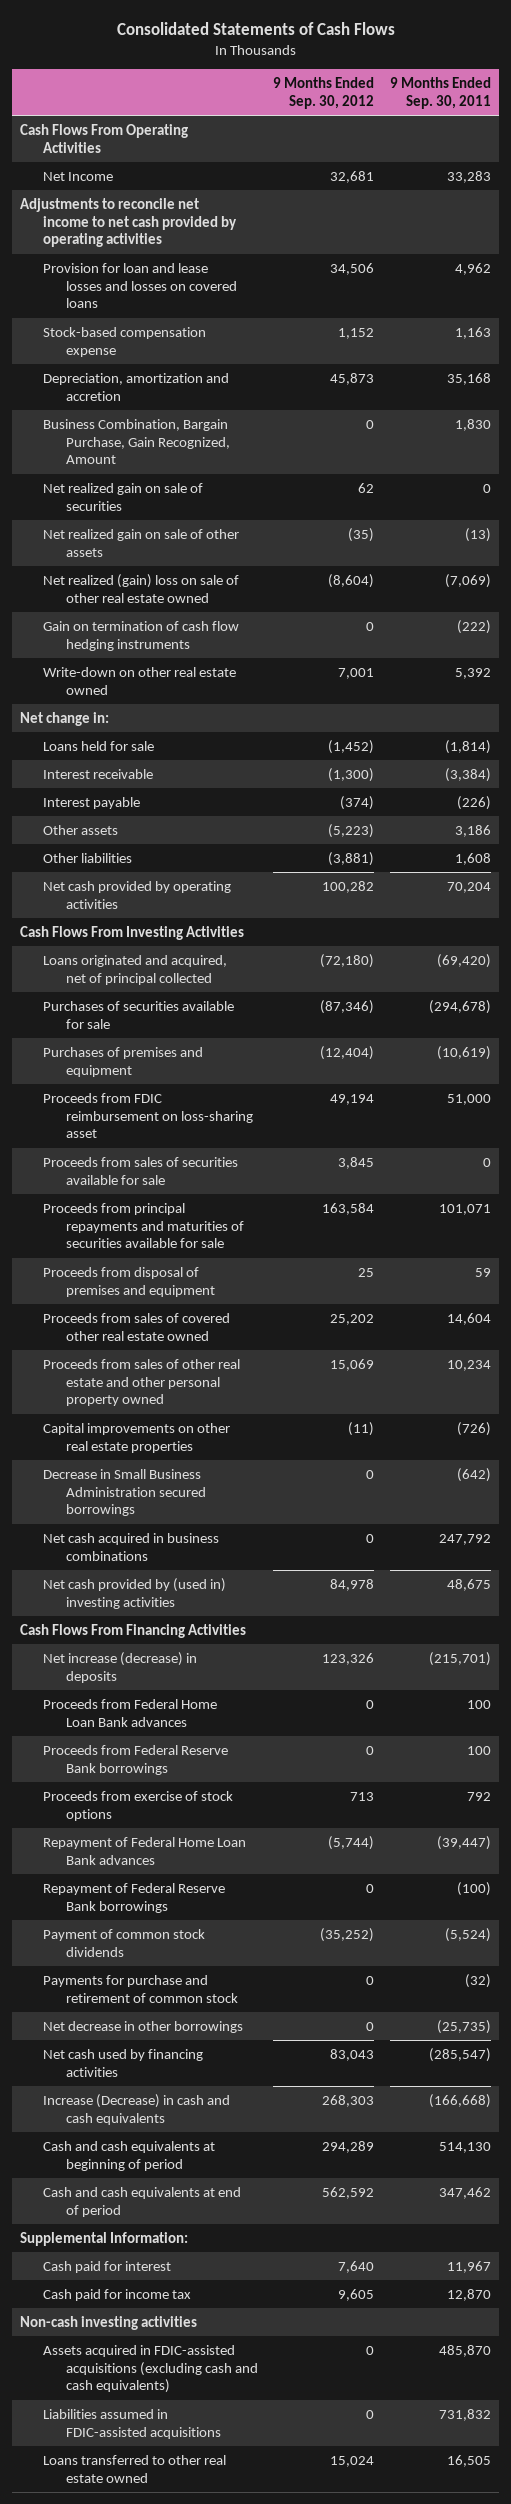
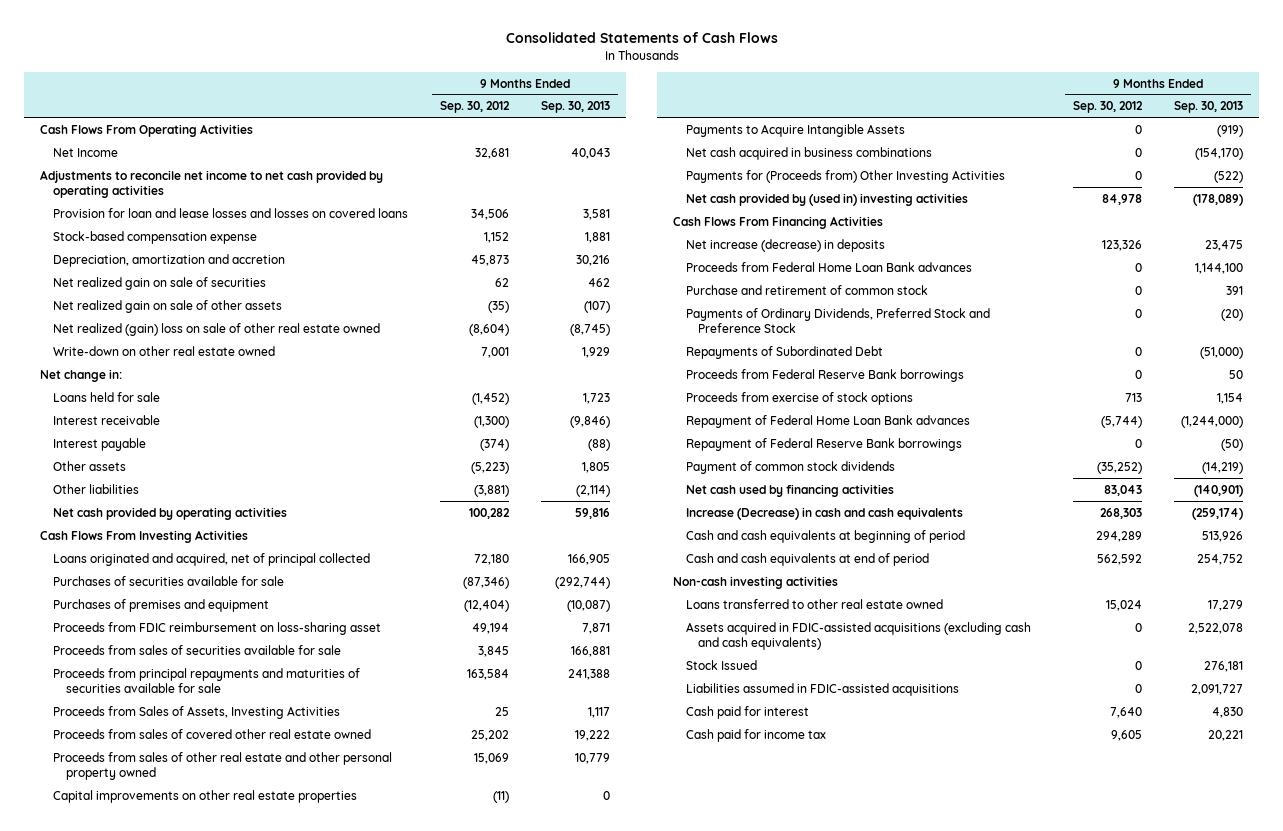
[390,77,492,109] 9 Months Ended Sep. 30, 2011 -> none
none -> [541,101,611,114] Sep. 30, 2013
[42,418,230,465] Business Combination, Bargain Purchase, Gain Recognized, Amount -> none
[42,620,239,651] Gain on termination of cash flow hedging instruments -> none
[320,953,375,968] (72,180) -> [474,553,510,565] 72,180
[42,1266,215,1297] Proceeds from disposal of premises and equipment -> none
none -> [53,705,341,719] Proceeds from Sales of Assets, Investing Activities
[42,1468,206,1517] Decrease in Small Business Administration secured borrowings -> none
none -> [685,123,905,137] Payments to Acquire Intangible Assets
none -> [685,169,1005,183] Payments for (Proceeds from) Other Investing Activities
none -> [685,284,928,295] Purchase and retirement of common stock
none -> [685,307,990,333] Payments of Ordinary Dividends, Preferred Stock and Preference Stock
none -> [685,345,883,359] Repayments of Subordinated Debt
[42,1974,238,2003] Payments for purchase and retirement of common stock -> none
[42,2020,243,2033] Net decrease in other borrowings -> none
[20,2231,189,2246] Supplemental Information: -> none
[42,2454,226,2483] Loans transferred to other real estate owned -> [685,598,943,609] Loans transferred to other real estate owned
none -> [685,659,757,670] Stock Issued
[42,2260,171,2273] Cash paid for interest -> [685,705,809,719] Cash paid for interest
[42,2288,191,2301] Cash paid for income tax -> [685,728,826,742] Cash paid for income tax

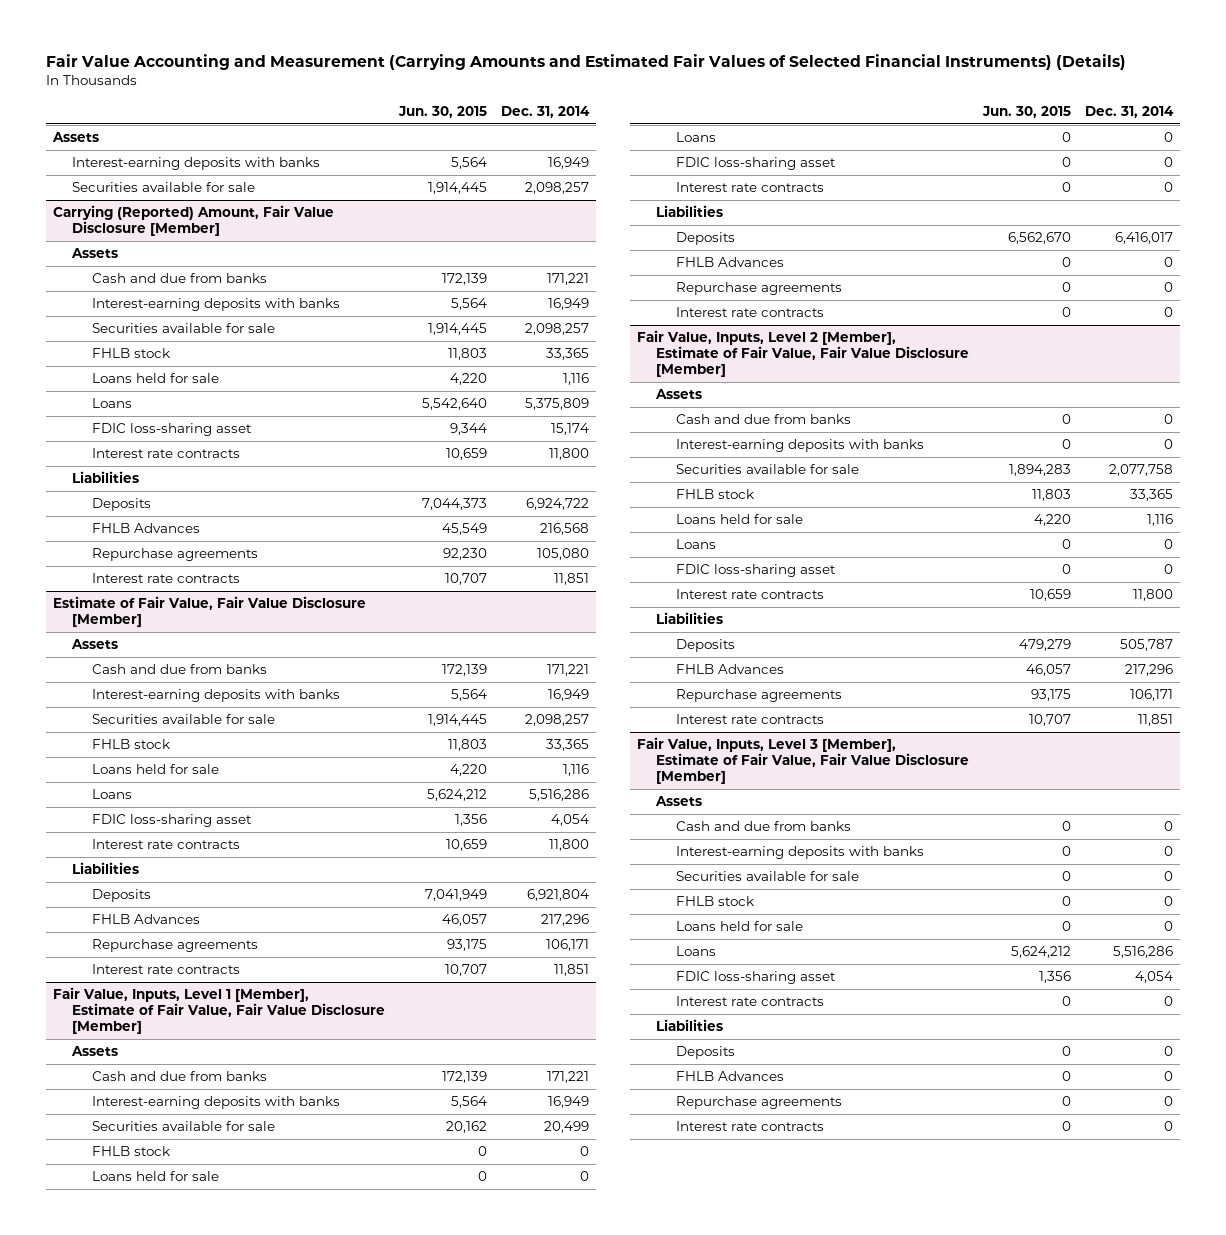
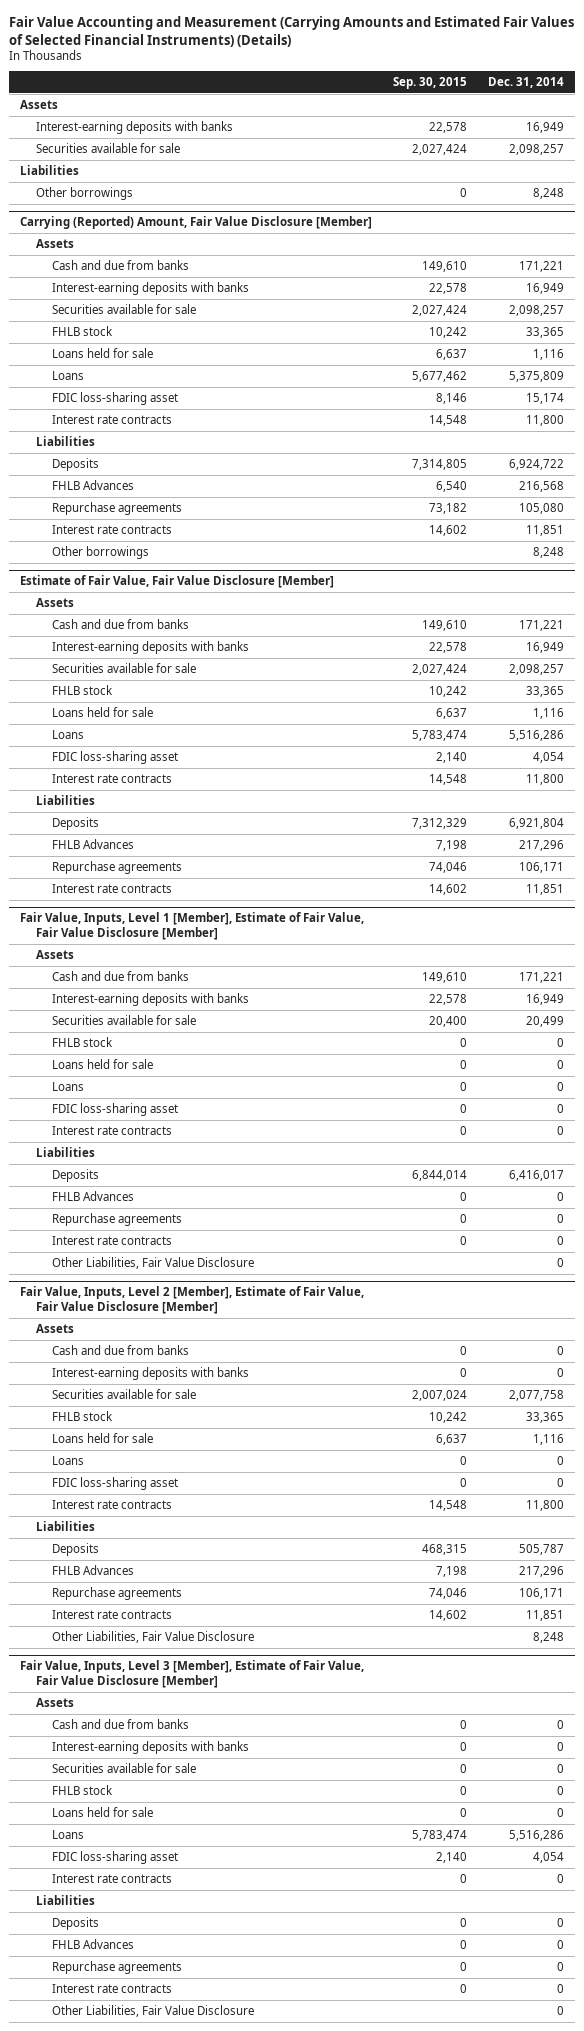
[398,105,488,118] Jun. 30, 2015 -> none
none -> [393,77,468,90] Sep. 30, 2015
none -> [19,164,79,175] Liabilities
none -> [36,186,134,200] Other borrowings
none -> [52,545,150,559] Other borrowings
none -> [52,1256,255,1269] Other Liabilities, Fair Value Disclosure
none -> [52,1630,255,1643] Other Liabilities, Fair Value Disclosure
none -> [52,2004,255,2017] Other Liabilities, Fair Value Disclosure

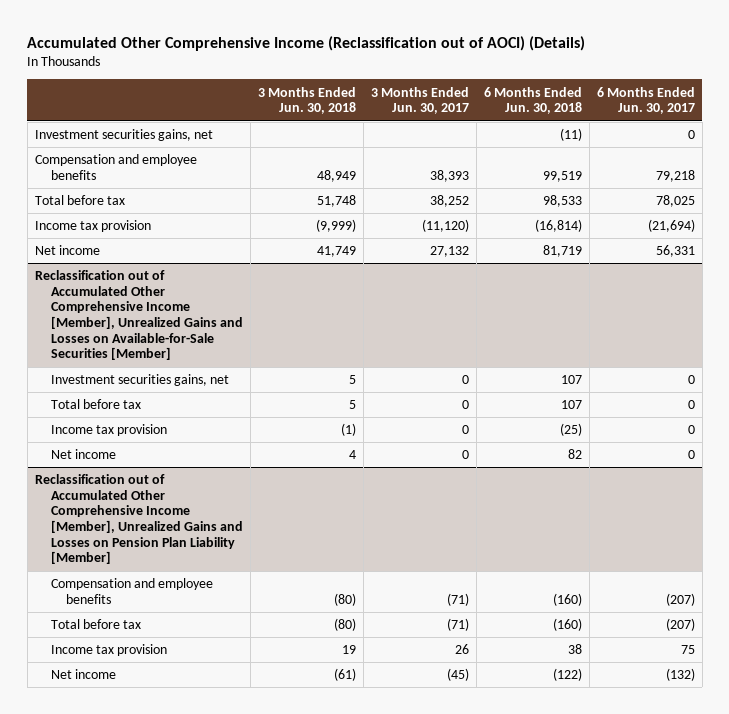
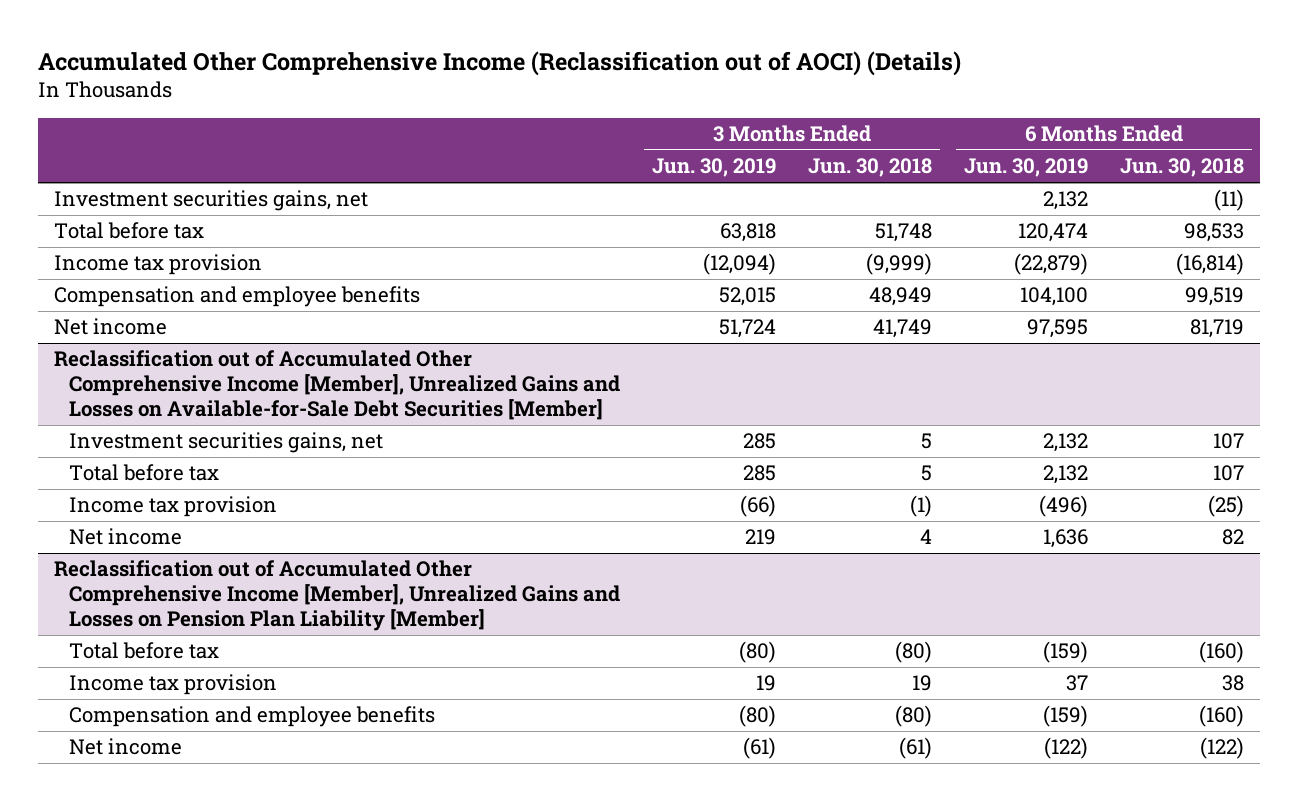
[370,86,469,115] 3 Months Ended Jun. 30, 2017 -> none
[596,86,695,115] 6 Months Ended Jun. 30, 2017 -> none
none -> [652,158,777,178] Jun. 30, 2019
none -> [963,158,1088,178] Jun. 30, 2019
[34,154,197,180] Compensation and employee benefits -> [54,286,421,308] Compensation and employee benefits
[34,270,243,361] Reclassification out of Accumulated Other Comprehensive Income [Member], Unrealized Gains and Losses on Available-for-Sale Securities [Member] -> [54,350,621,421] Reclassification out of Accumulated Other Comprehensive Income [Member], Unrealized Gains and Losses on Available-for-Sale Debt Securities [Member]
[50,578,213,604] Compensation and employee benefits -> [69,706,436,728] Compensation and employee benefits

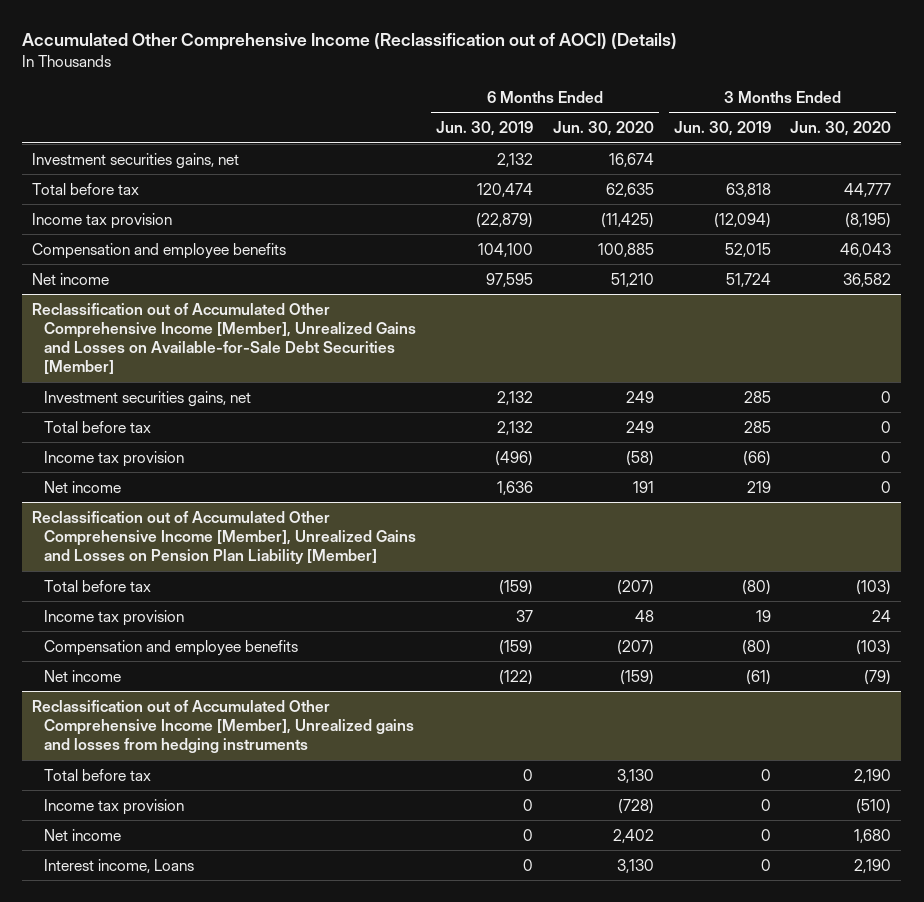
[808,158,933,178] Jun. 30, 2018 -> none
[1119,158,1244,178] Jun. 30, 2018 -> none
none -> [552,120,654,136] Jun. 30, 2020
none -> [790,120,892,136] Jun. 30, 2020
none -> [32,699,415,754] Reclassification out of Accumulated Other Comprehensive Income [Member], Unrealized gains and losses from hedging instruments
none -> [44,768,152,781] Total before tax
none -> [44,798,185,815] Income tax provision
none -> [44,828,122,841] Net income
none -> [44,858,195,873] Interest income, Loans

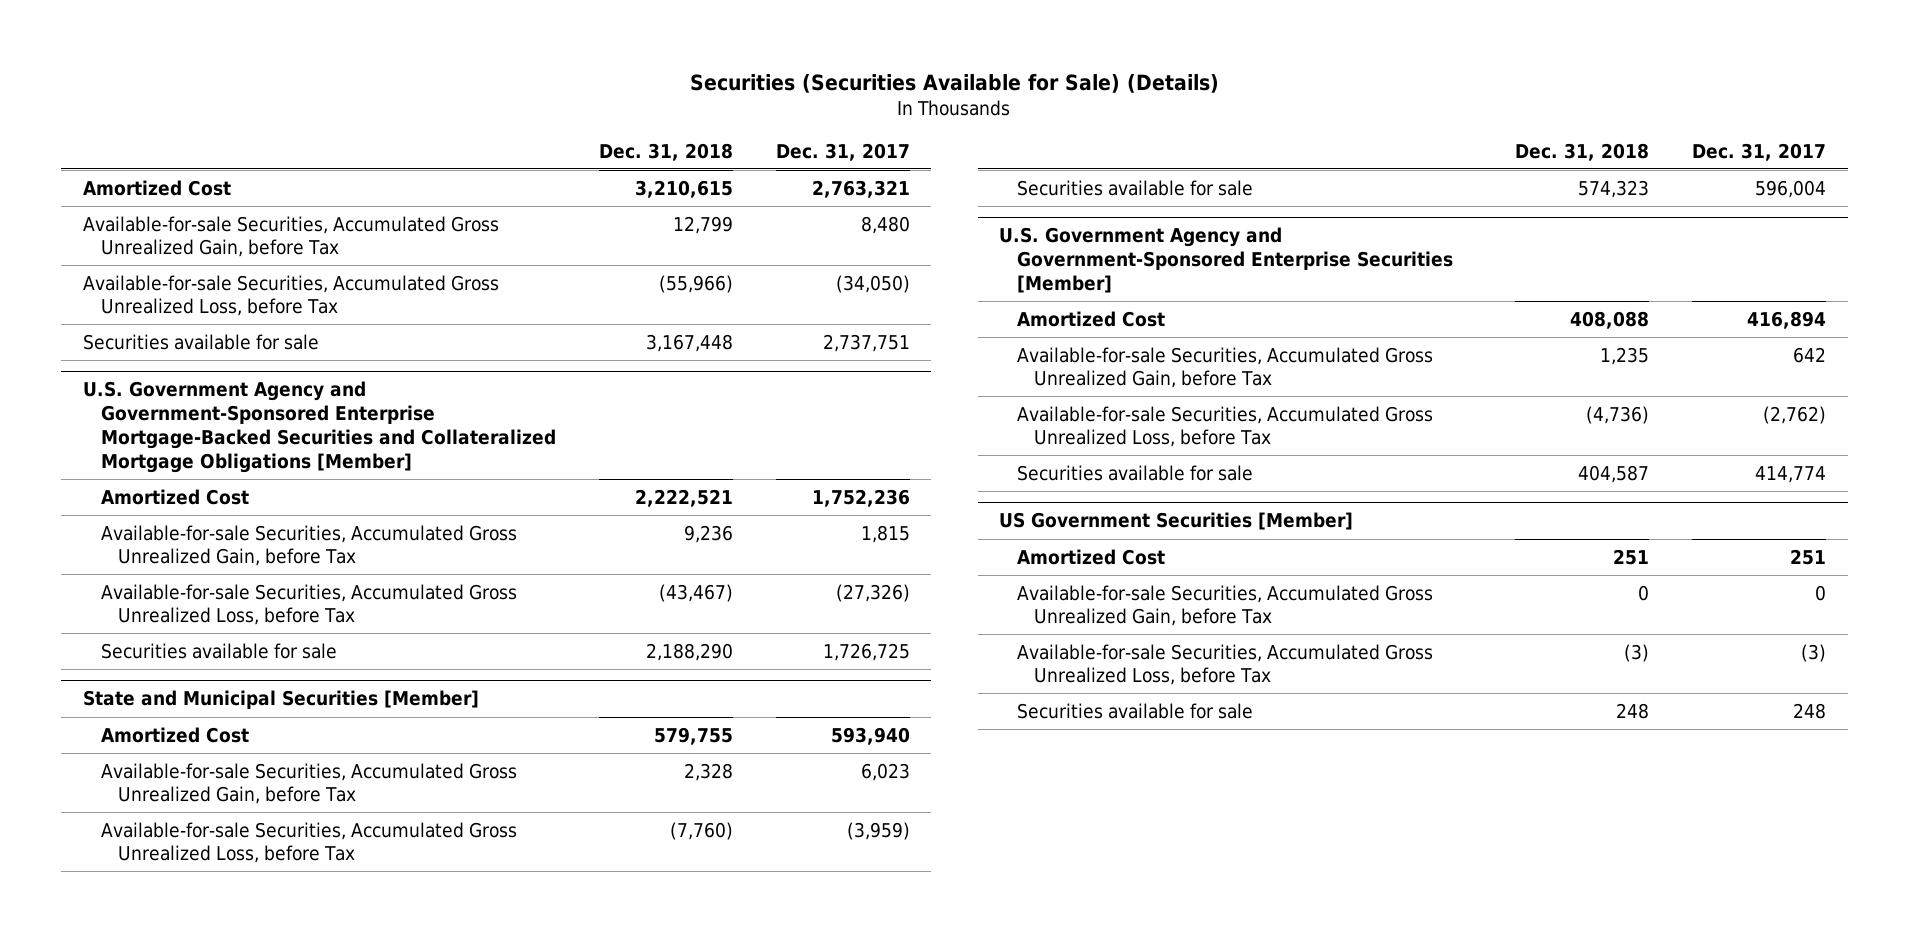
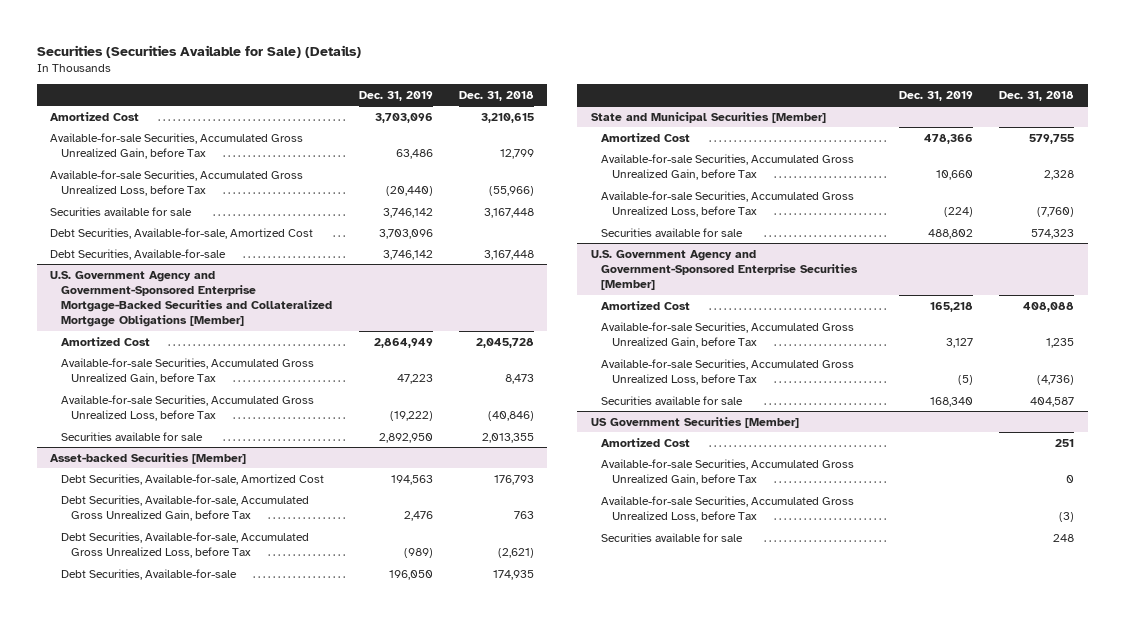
[775,142,910,161] Dec. 31, 2017 -> none
none -> [358,90,433,101] Dec. 31, 2019
none -> [50,227,314,239] Debt Securities, Available-for-sale, Amortized Cost
none -> [50,248,227,260] Debt Securities, Available-for-sale
[634,488,733,507] 2,222,521 -> [476,337,535,348] 2,045,728
[683,524,733,543] 9,236 -> [505,374,535,385] 8,473
[658,583,733,602] (43,467) -> [488,411,535,422] (40,846)
[645,642,733,661] 2,188,290 -> [482,432,535,443] 2,013,355
none -> [50,452,247,464] Asset-backed Securities [Member]
none -> [60,473,324,485] Debt Securities, Available-for-sale, Amortized Cost
none -> [60,494,309,522] Debt Securities, Available-for-sale, Accumulated Gross Unrealized Gain, before Tax
none -> [60,531,309,559] Debt Securities, Available-for-sale, Accumulated Gross Unrealized Loss, before Tax
none -> [60,568,237,580] Debt Securities, Available-for-sale

